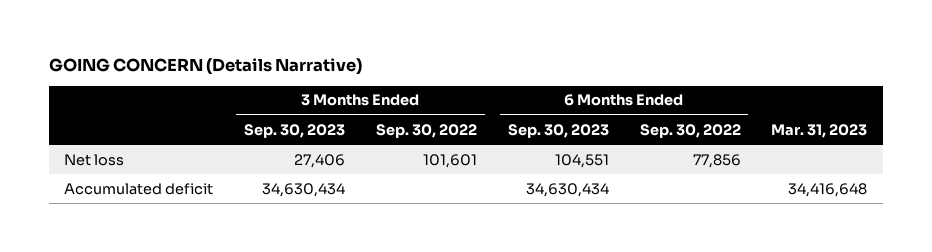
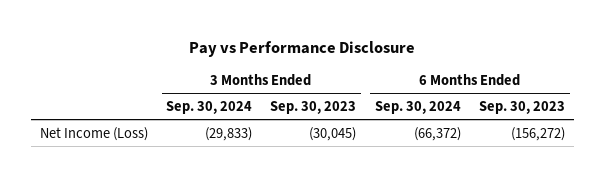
[48,58,362,76] GOING CONCERN (Details Narrative) -> [189,41,416,58] Pay vs Performance Disclosure
[375,123,477,138] Sep. 30, 2022 -> none
[639,123,741,138] Sep. 30, 2022 -> none
[771,123,868,138] Mar. 31, 2023 -> none
none -> [166,101,253,115] Sep. 30, 2024
none -> [374,101,461,115] Sep. 30, 2024
[64,182,214,195] Accumulated deficit -> none
[64,153,125,166] Net loss -> [39,126,148,141] Net Income (Loss)
[294,153,346,168] 27,406 -> [309,126,357,141] (30,045)
[554,153,609,168] 104,551 -> [510,126,565,141] (156,272)

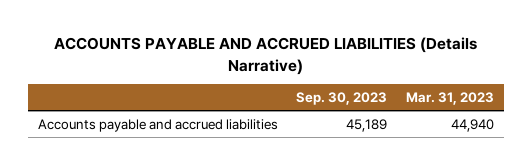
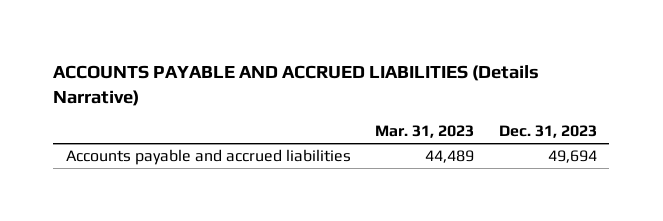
[296,92,388,106] Sep. 30, 2023 -> none
none -> [499,125,598,139] Dec. 31, 2023
[451,118,495,132] 44,940 -> [425,150,475,164] 44,489

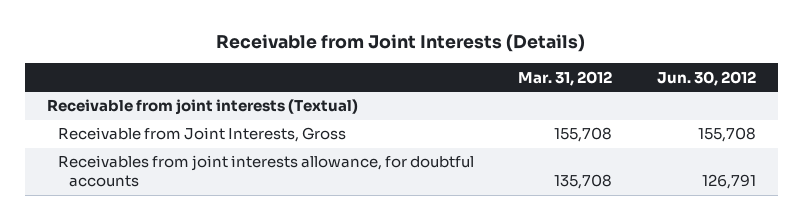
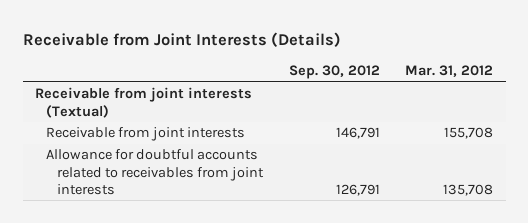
[656,70,756,86] Jun. 30, 2012 -> none
none -> [288,65,380,80] Sep. 30, 2012
[58,127,347,143] Receivable from Joint Interests, Gross -> [46,127,246,142] Receivable from joint interests
[58,155,475,188] Receivables from joint interests allowance, for doubtful accounts -> [46,149,265,195] Allowance for doubtful accounts related to receivables from joint interests

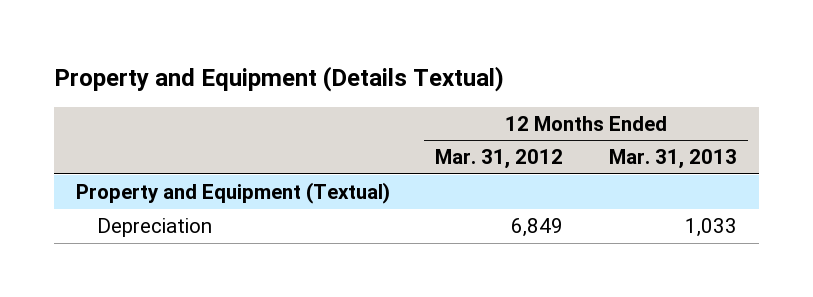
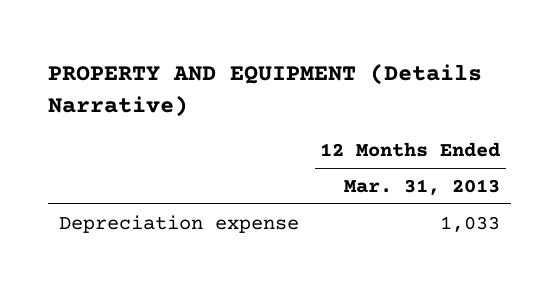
[53,65,504,92] Property and Equipment (Details Textual) -> [48,63,483,117] PROPERTY AND EQUIPMENT (Details Narrative)
[435,149,564,170] Mar. 31, 2012 -> none
[76,182,391,205] Property and Equipment (Textual) -> none
[97,218,213,238] Depreciation -> [59,214,300,233] Depreciation expense

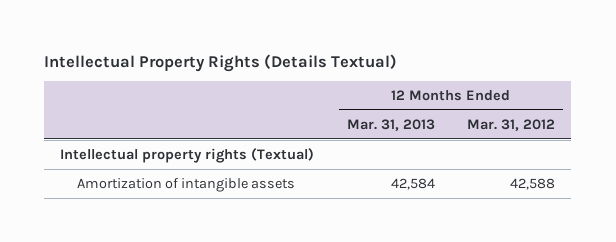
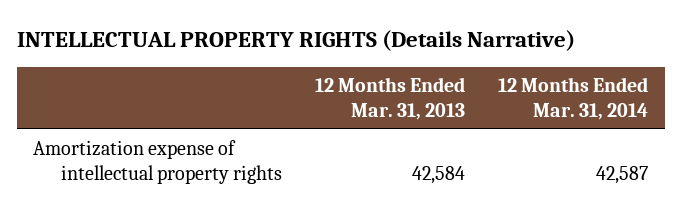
[44,53,398,72] Intellectual Property Rights (Details Textual) -> [16,30,575,52] INTELLECTUAL PROPERTY RIGHTS (Details Narrative)
[467,118,556,131] Mar. 31, 2012 -> none
none -> [498,77,649,120] 12 Months Ended Mar. 31, 2014
[60,147,315,163] Intellectual property rights (Textual) -> none
[77,177,296,192] Amortization of intangible assets -> [33,140,283,184] Amortization expense of intellectual property rights

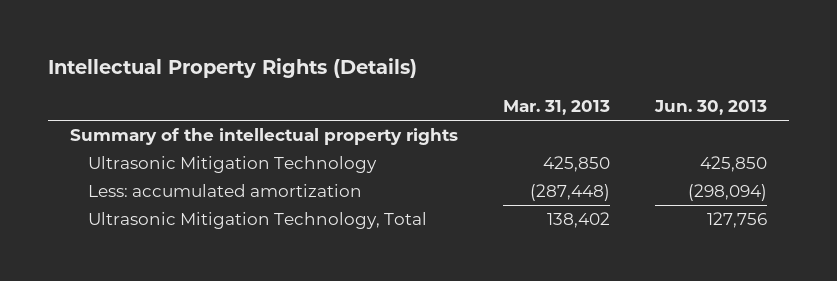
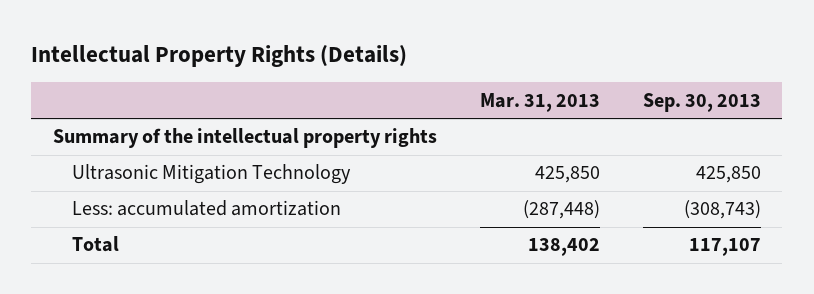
[653,99,767,115] Jun. 30, 2013 -> none
none -> [642,92,761,112] Sep. 30, 2013
[88,212,428,230] Ultrasonic Mitigation Technology, Total -> [72,236,120,253] Total

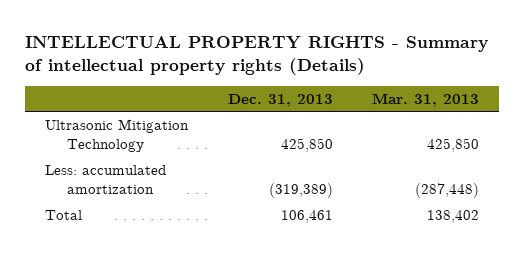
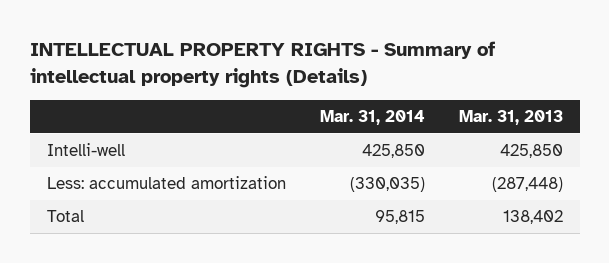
[227,93,333,107] Dec. 31, 2013 -> none
none -> [319,110,425,126] Mar. 31, 2014
[44,118,189,152] Ultrasonic Mitigation Technology -> [46,143,125,157] Intelli-well

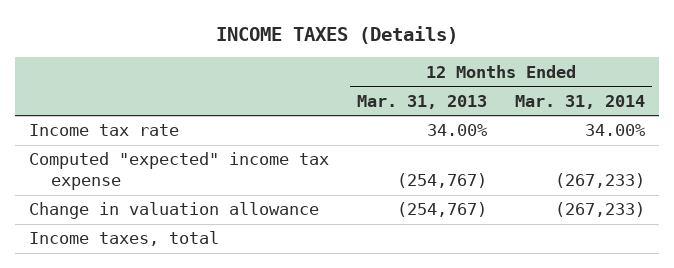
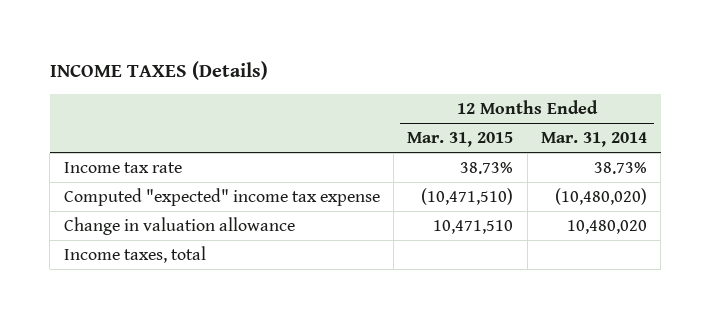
[357,94,488,109] Mar. 31, 2013 -> none
none -> [407,132,514,148] Mar. 31, 2015
[584,124,645,137] 34.00% -> [594,161,648,174] 38.73%
[554,173,645,189] (267,233) -> [555,187,648,205] (10,480,020)
[554,202,645,218] (267,233) -> [567,219,648,234] 10,480,020

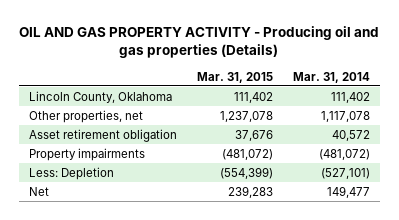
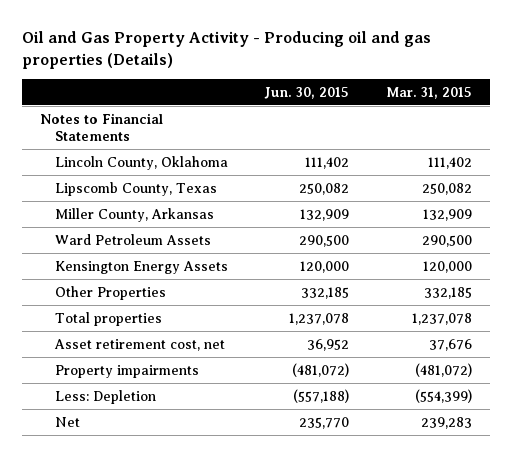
[19,26,380,59] OIL AND GAS PROPERTY ACTIVITY - Producing oil and gas properties (Details) -> [21,31,431,70] Oil and Gas Property Activity - Producing oil and gas properties (Details)
[292,71,370,83] Mar. 31, 2014 -> none
none -> [264,86,350,99] Jun. 30, 2015
none -> [40,112,164,141] Notes to Financial Statements
none -> [55,181,218,196] Lipscomb County, Texas
none -> [55,207,215,222] Miller County, Arkansas
none -> [55,233,212,245] Ward Petroleum Assets
none -> [55,260,229,274] Kensington Energy Assets
none -> [55,285,167,300] Other Properties
[29,109,144,123] Other properties, net -> [55,311,163,326] Total properties
[29,128,178,142] Asset retirement obligation -> [54,338,226,351] Asset retirement cost, net

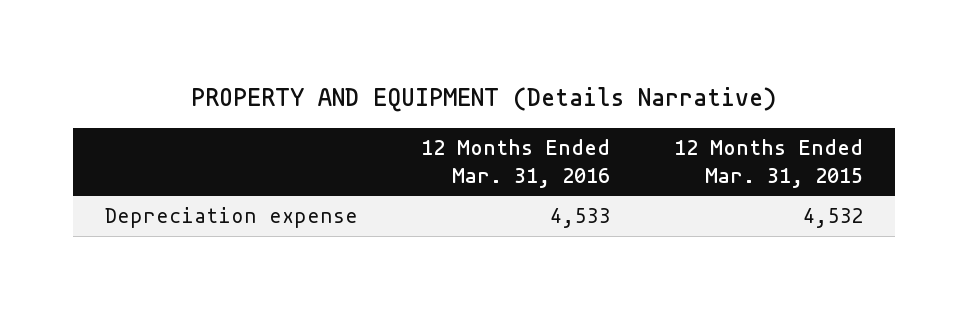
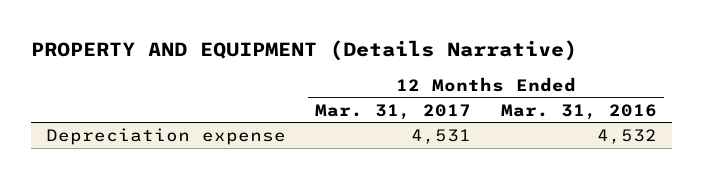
[673,139,863,188] 12 Months Ended Mar. 31, 2015 -> none
none -> [315,103,472,120] Mar. 31, 2017
[550,208,611,229] 4,533 -> [596,129,657,145] 4,532

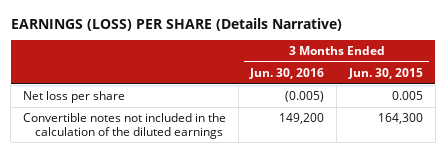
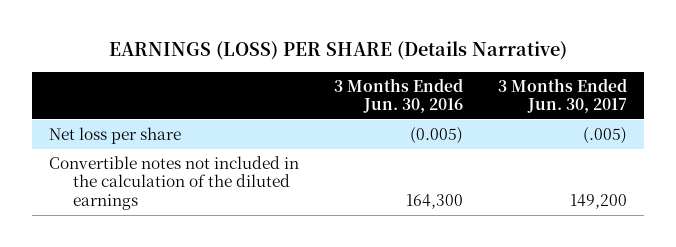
[347,67,423,79] Jun. 30, 2015 -> none
none -> [497,77,627,114] 3 Months Ended Jun. 30, 2017
[279,112,325,124] 149,200 -> [405,193,463,209] 164,300

